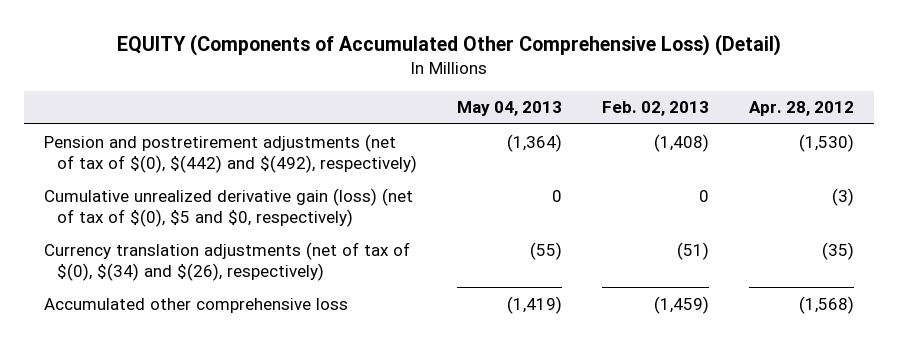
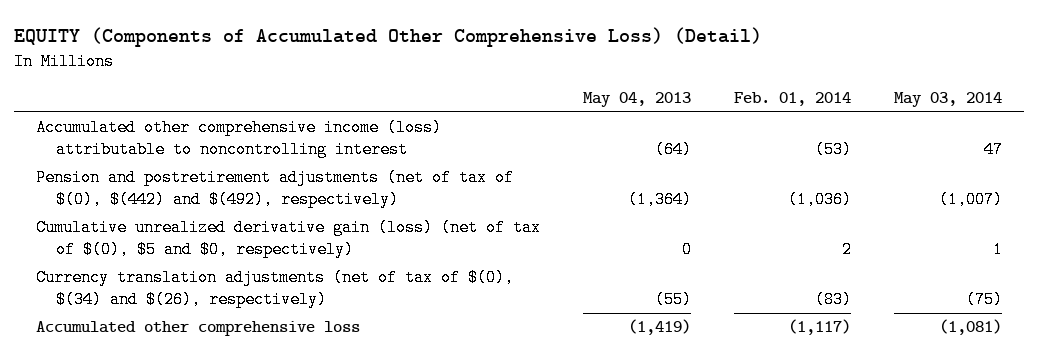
[602,101,710,117] Feb. 02, 2013 -> none
[749,101,855,117] Apr. 28, 2012 -> none
none -> [734,92,852,107] Feb. 01, 2014
none -> [894,92,1003,108] May 03, 2014
none -> [35,119,442,159] Accumulated other comprehensive income (loss) attributable to noncontrolling interest

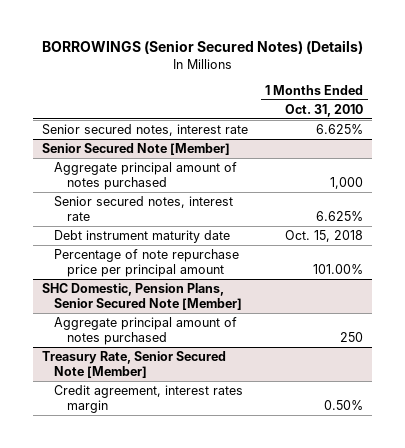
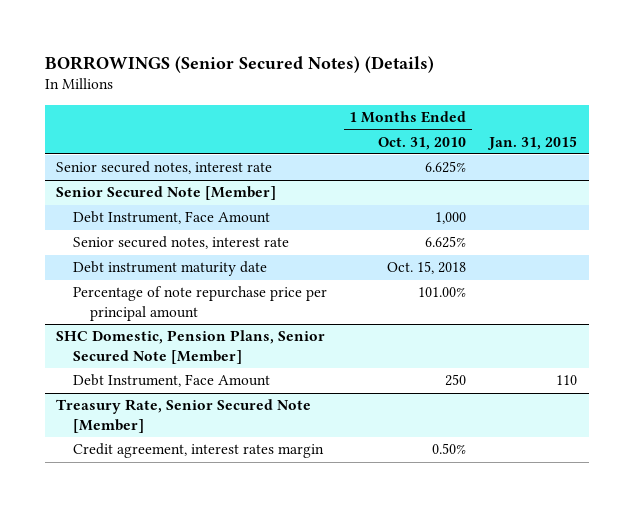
none -> [487,135,578,150] Jan. 31, 2015
[54,161,238,191] Aggregate principal amount of notes purchased -> [72,211,270,225] Debt Instrument, Face Amount
[54,316,238,346] Aggregate principal amount of notes purchased -> [72,374,270,388] Debt Instrument, Face Amount

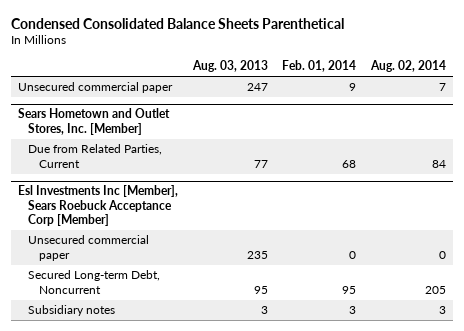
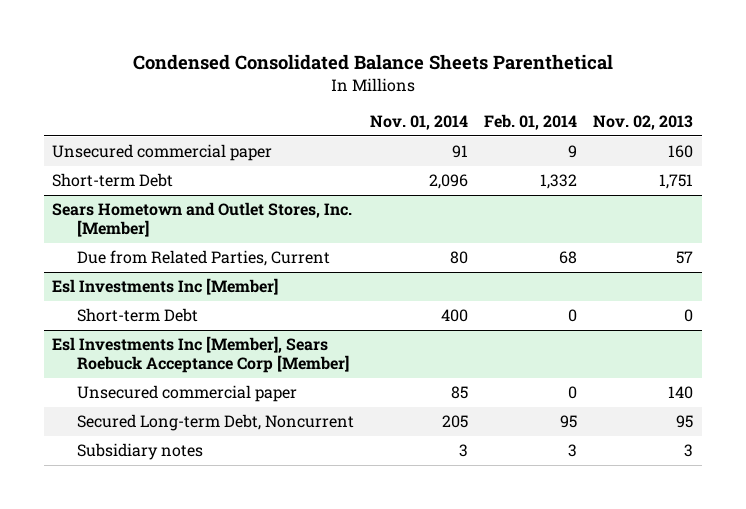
[191,60,268,73] Aug. 03, 2013 -> none
[369,60,446,73] Aug. 02, 2014 -> none
none -> [369,115,468,131] Nov. 01, 2014
none -> [593,115,694,131] Nov. 02, 2013
none -> [52,173,174,188] Short-term Debt
none -> [52,278,279,296] Esl Investments Inc [Member]
none -> [76,308,198,323] Short-term Debt

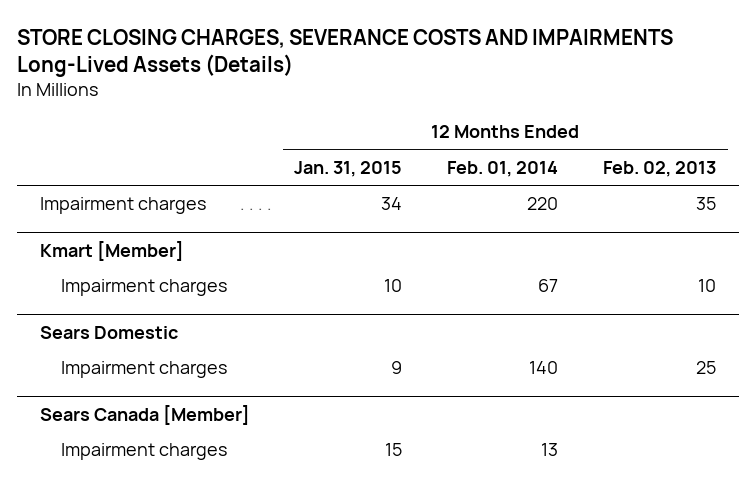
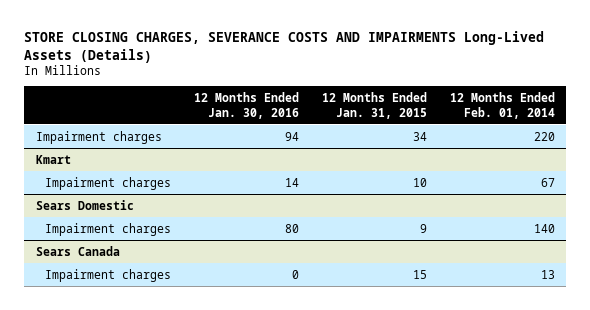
[603,160,717,177] Feb. 02, 2013 -> none
none -> [193,91,299,119] 12 Months Ended Jan. 30, 2016
[39,241,184,262] Kmart [Member] -> [35,154,71,164] Kmart
[39,405,250,426] Sears Canada [Member] -> [35,245,120,256] Sears Canada

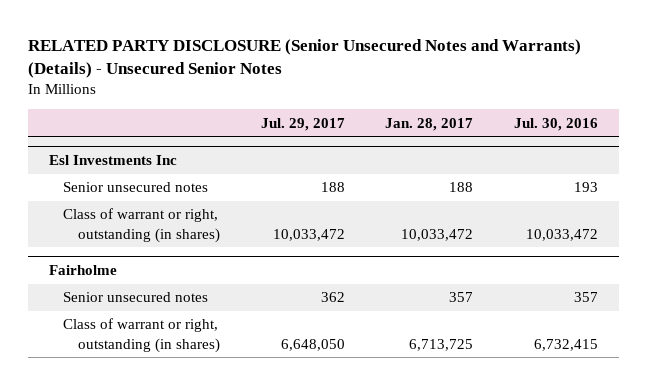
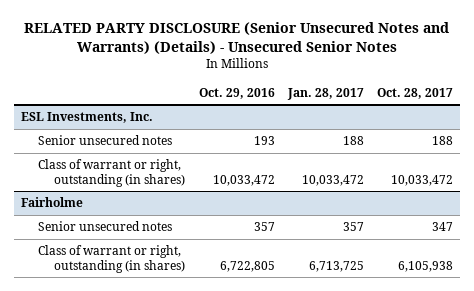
[260,117,345,131] Jul. 29, 2017 -> none
[514,117,599,131] Jul. 30, 2016 -> none
none -> [198,87,275,99] Oct. 29, 2016
none -> [377,87,454,99] Oct. 28, 2017
[48,154,177,165] Esl Investments Inc -> [21,112,154,124] ESL Investments, Inc.

